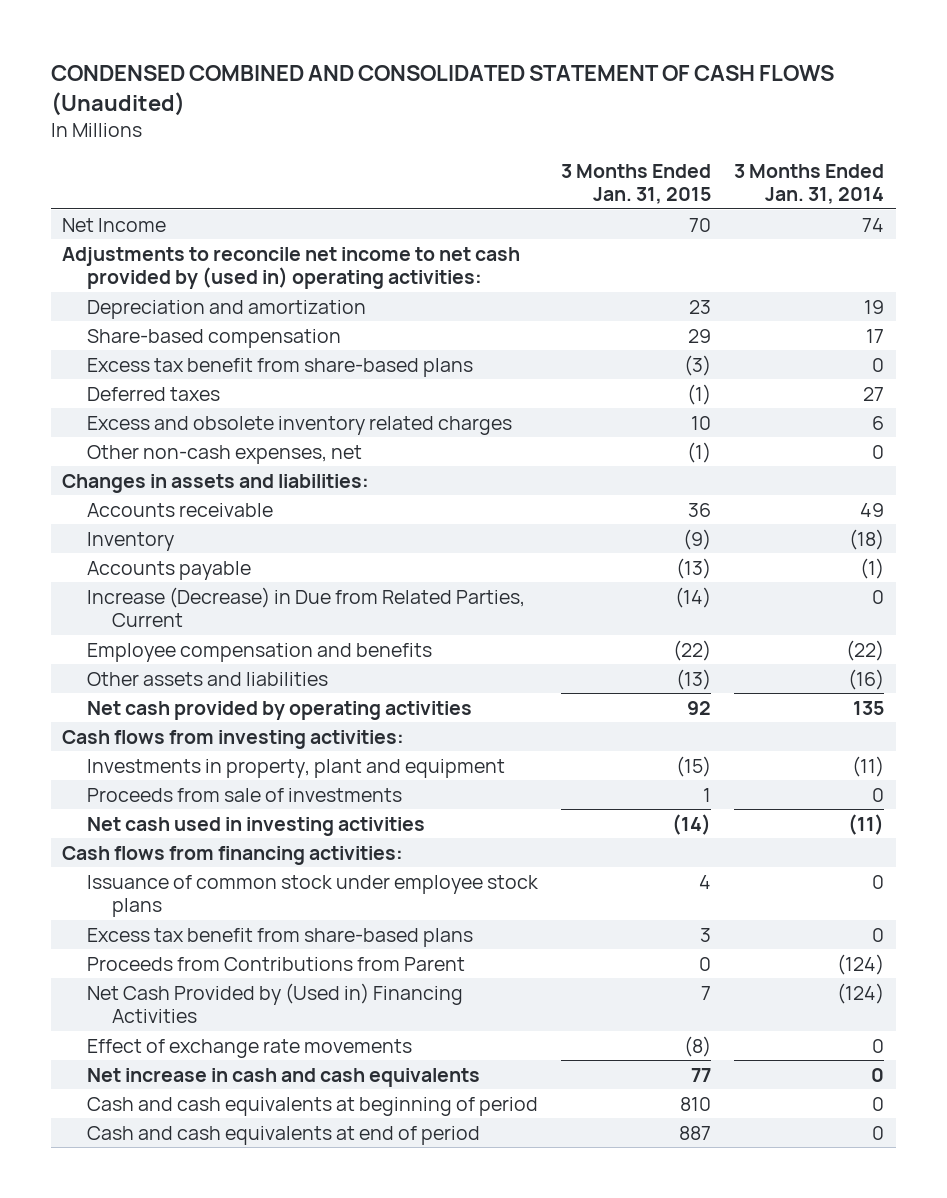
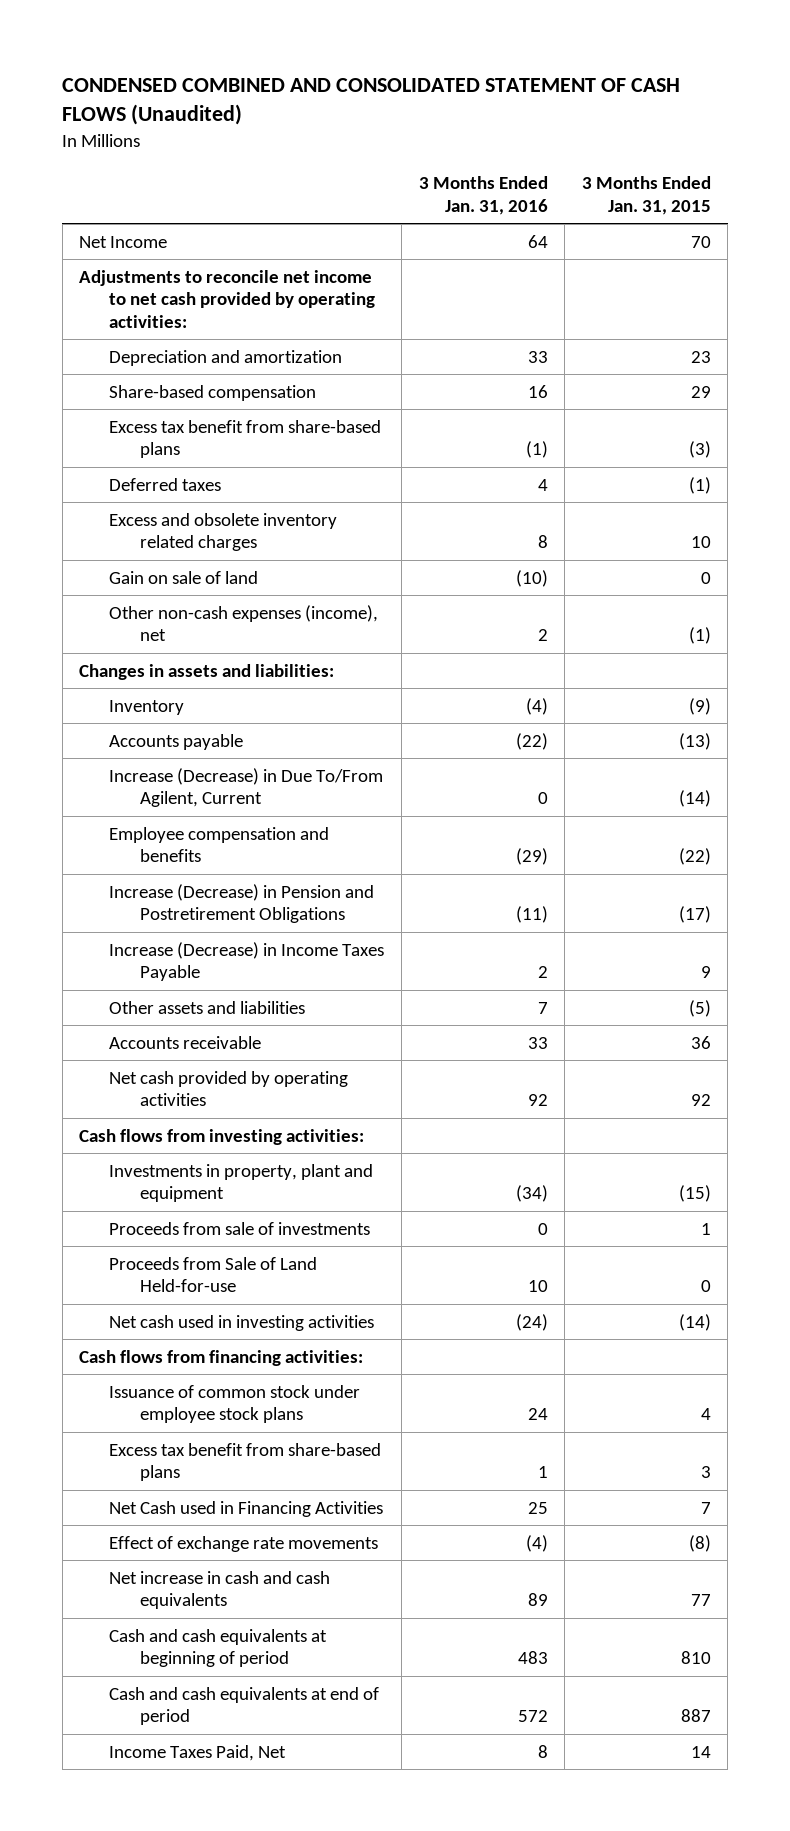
[734,163,885,205] 3 Months Ended Jan. 31, 2014 -> none
none -> [418,176,548,215] 3 Months Ended Jan. 31, 2016
[62,246,521,290] Adjustments to reconcile net income to net cash provided by (used in) operating activities: -> [79,269,376,328] Adjustments to reconcile net income to net cash provided by operating activities:
none -> [109,570,259,584] Gain on sale of land
[87,444,363,464] Other non-cash expenses, net -> [109,604,379,642] Other non-cash expenses (income), net
[87,586,526,628] Increase (Decrease) in Due from Related Parties, Current -> [109,767,384,808] Increase (Decrease) in Due To/From Agilent, Current
none -> [109,883,375,924] Increase (Decrease) in Pension and Postretirement Obligations
none -> [109,941,385,982] Increase (Decrease) in Income Taxes Payable
[676,668,712,690] (13) -> [688,999,711,1017] (5)
[87,502,274,517] Accounts receivable -> [109,1035,262,1049] Accounts receivable
none -> [109,1256,318,1293] Proceeds from Sale of Land Held-for-use
[87,956,466,971] Proceeds from Contributions from Parent -> none
[87,982,464,1024] Net Cash Provided by (Used in) Financing Activities -> [109,1500,384,1517] Net Cash used in Financing Activities
none -> [109,1744,287,1761] Income Taxes Paid, Net

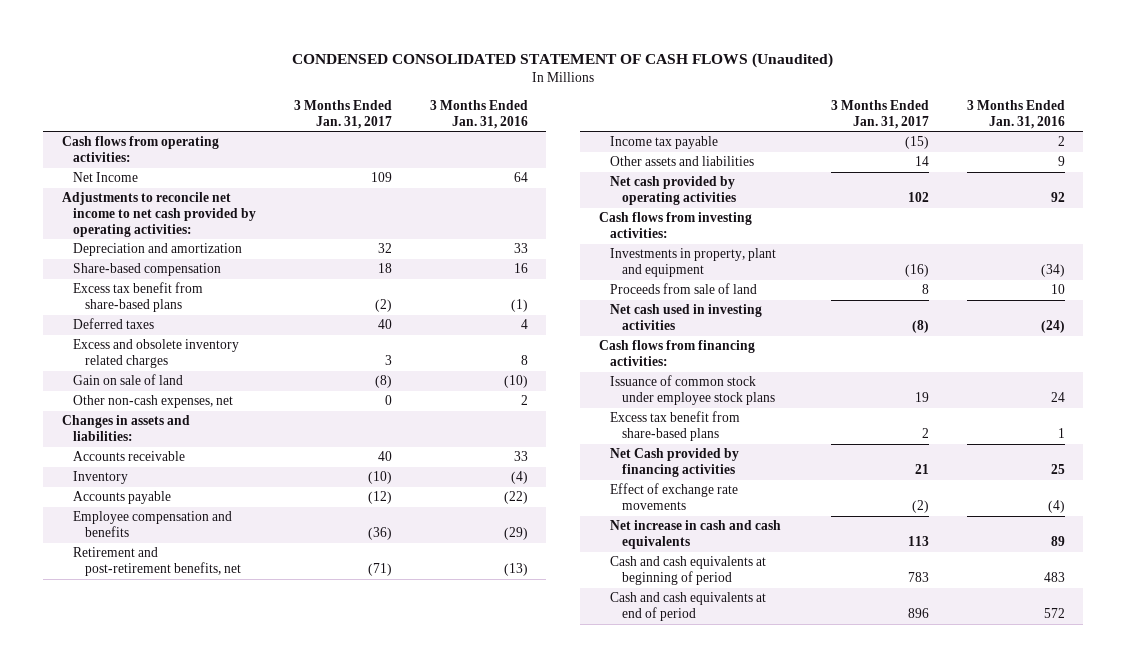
[62,77,681,125] CONDENSED COMBINED AND CONSOLIDATED STATEMENT OF CASH FLOWS (Unaudited) -> [292,52,834,68] CONDENSED CONSOLIDATED STATEMENT OF CASH FLOWS (Unaudited)
[581,176,711,215] 3 Months Ended Jan. 31, 2015 -> none
none -> [293,99,392,129] 3 Months Ended Jan. 31, 2017
none -> [61,136,219,163] Cash flows from operating activities:
[109,604,379,642] Other non-cash expenses (income), net -> [73,395,234,409] Other non-cash expenses, net
[109,1035,262,1049] Accounts receivable -> [73,451,186,462] Accounts receivable
[109,767,384,808] Increase (Decrease) in Due To/From Agilent, Current -> none
[109,883,375,924] Increase (Decrease) in Pension and Postretirement Obligations -> none
none -> [73,547,241,577] Retirement and post-retirement benefits, net
[109,941,385,982] Increase (Decrease) in Income Taxes Payable -> [610,136,719,150] Income tax payable
[537,1001,548,1014] 7 -> [1057,156,1065,167] 9
[109,1221,371,1235] Proceeds from sale of investments -> none
[109,1256,318,1293] Proceeds from Sale of Land Held-for-use -> [610,283,758,295] Proceeds from sale of land
[109,1500,384,1517] Net Cash used in Financing Activities -> [610,448,740,478] Net Cash provided by financing activities
[109,1744,287,1761] Income Taxes Paid, Net -> none

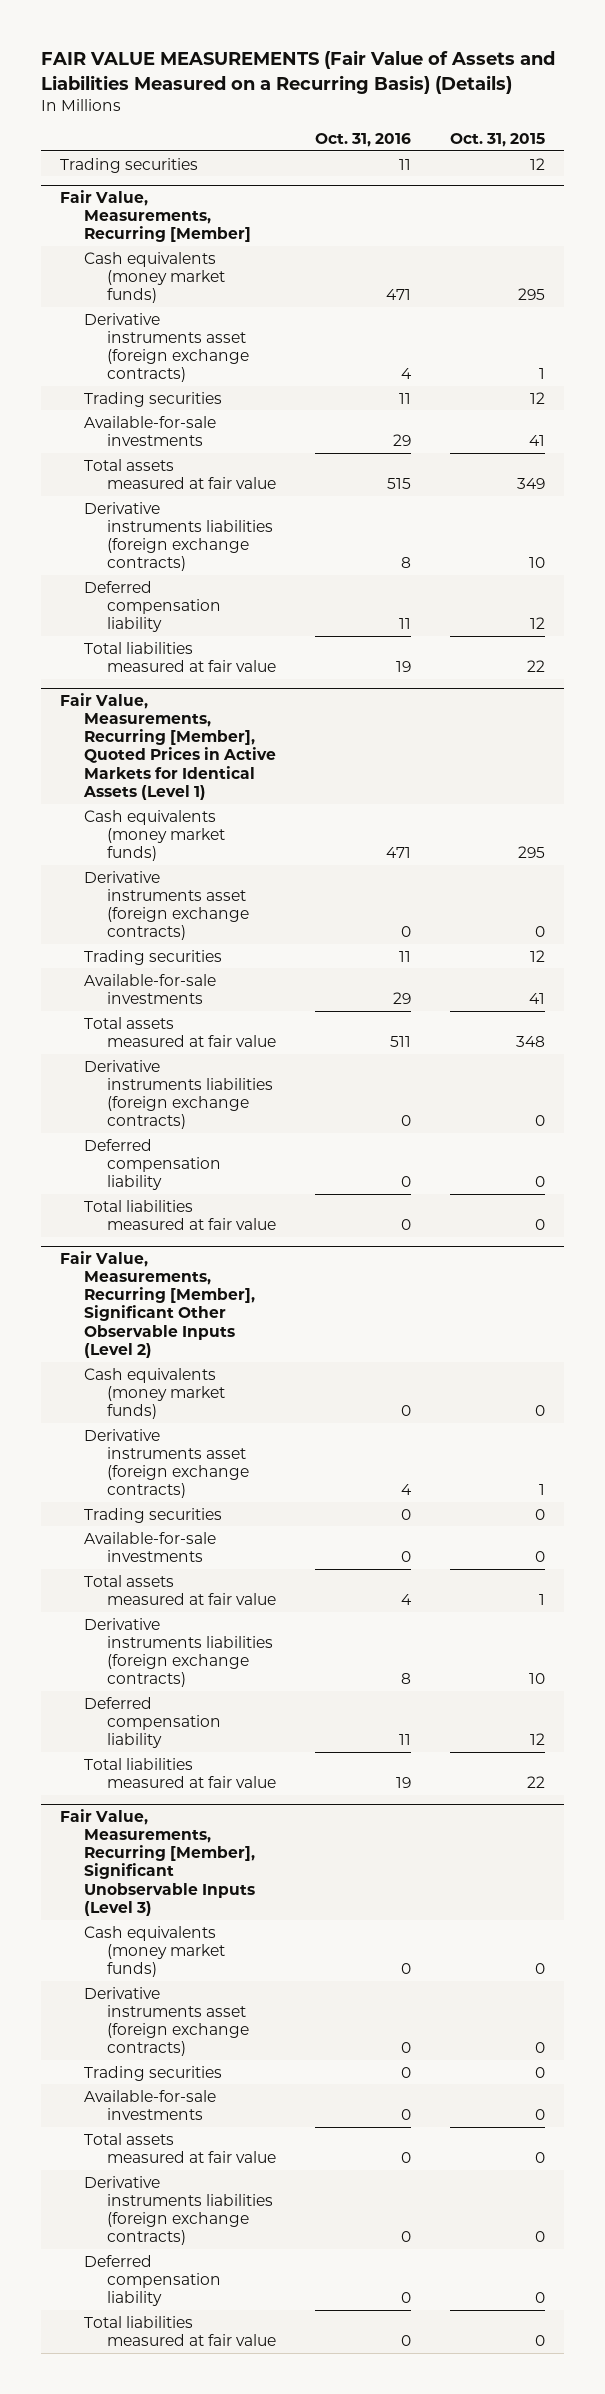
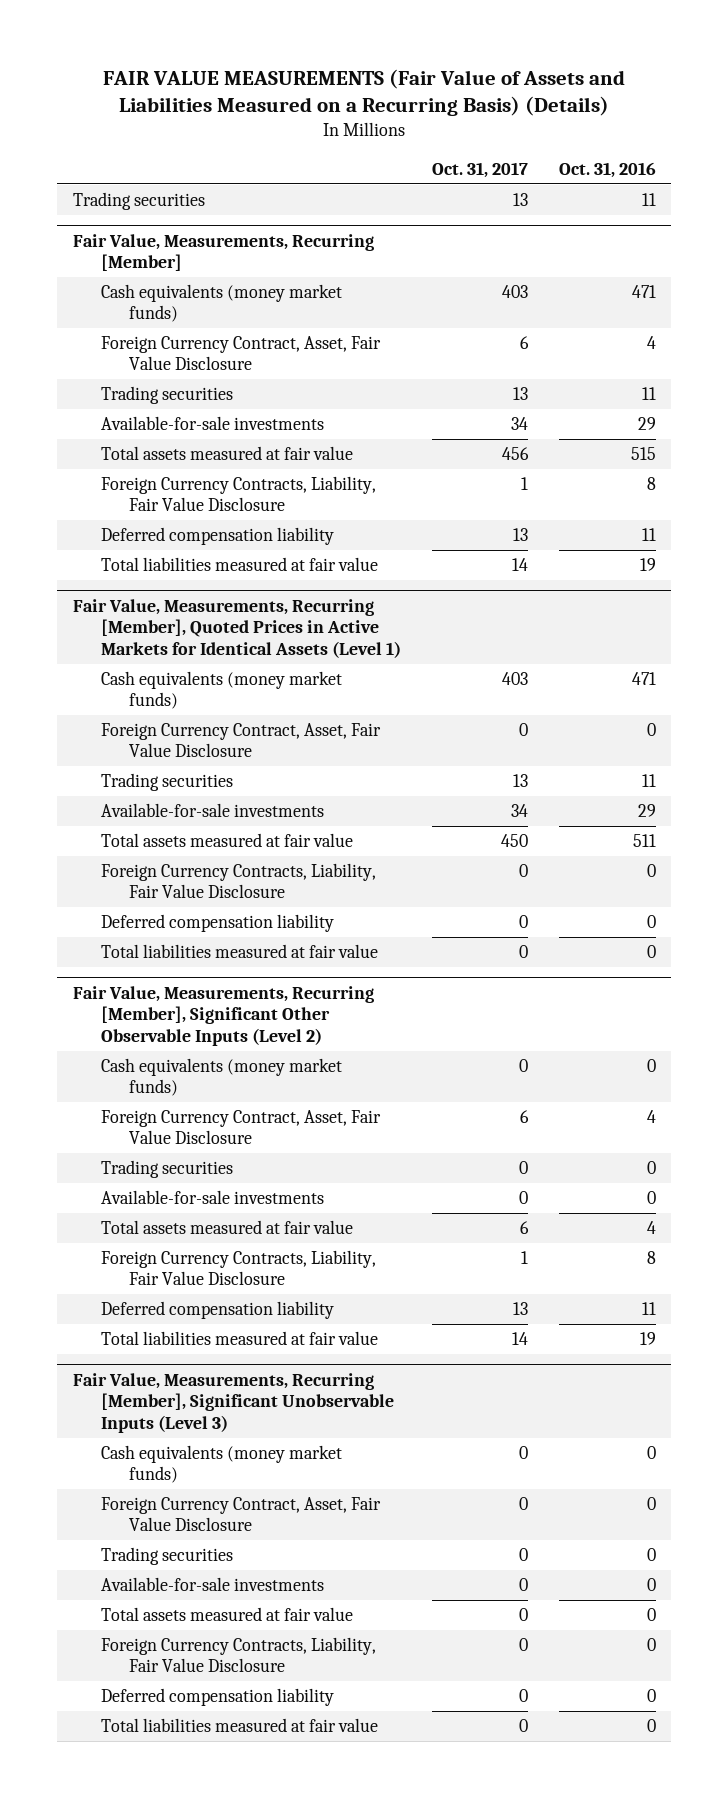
[449,132,545,147] Oct. 31, 2015 -> none
none -> [431,161,528,178] Oct. 31, 2017
[83,312,249,383] Derivative instruments asset (foreign exchange contracts) -> none
none -> [100,336,381,371] Foreign Currency Contract, Asset, Fair Value Disclosure
[83,501,273,572] Derivative instruments liabilities (foreign exchange contracts) -> none
none -> [100,476,376,512] Foreign Currency Contracts, Liability, Fair Value Disclosure
[83,870,249,941] Derivative instruments asset (foreign exchange contracts) -> none
none -> [100,723,381,758] Foreign Currency Contract, Asset, Fair Value Disclosure
[83,1059,273,1130] Derivative instruments liabilities (foreign exchange contracts) -> none
none -> [100,863,376,899] Foreign Currency Contracts, Liability, Fair Value Disclosure
[83,1428,249,1499] Derivative instruments asset (foreign exchange contracts) -> none
none -> [100,1110,381,1145] Foreign Currency Contract, Asset, Fair Value Disclosure
[83,1617,273,1688] Derivative instruments liabilities (foreign exchange contracts) -> none
none -> [100,1250,376,1286] Foreign Currency Contracts, Liability, Fair Value Disclosure
[83,1986,249,2057] Derivative instruments asset (foreign exchange contracts) -> none
none -> [100,1497,381,1532] Foreign Currency Contract, Asset, Fair Value Disclosure
[83,2175,273,2246] Derivative instruments liabilities (foreign exchange contracts) -> none
none -> [100,1637,376,1673] Foreign Currency Contracts, Liability, Fair Value Disclosure

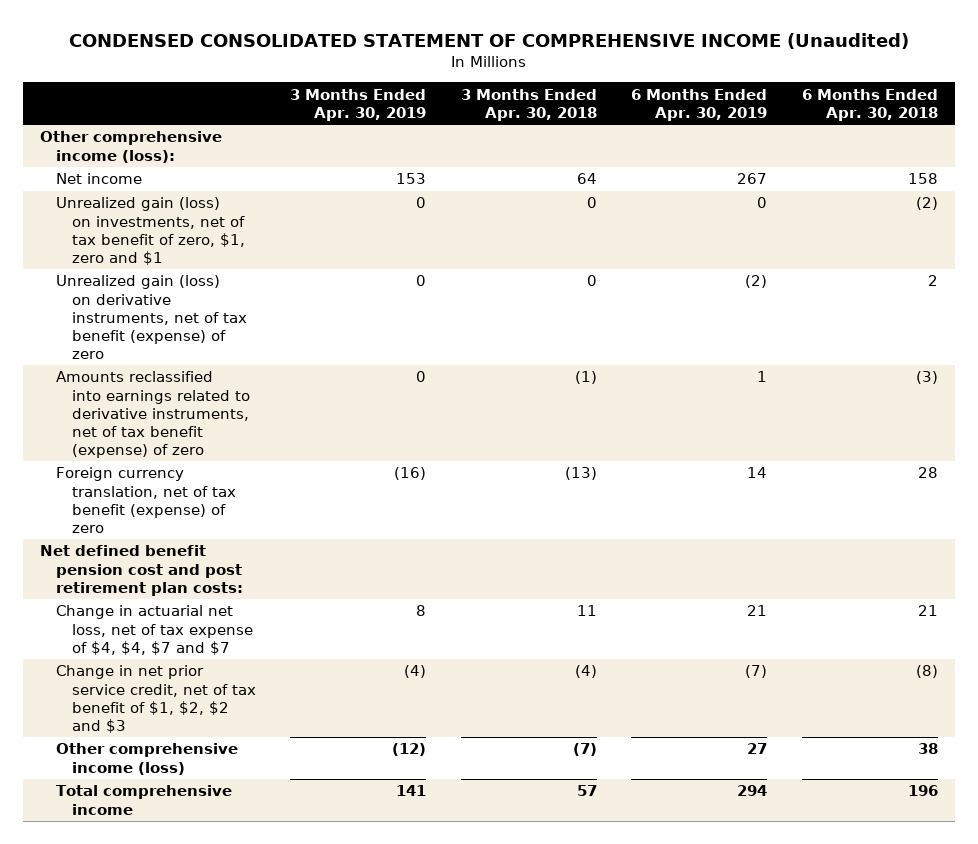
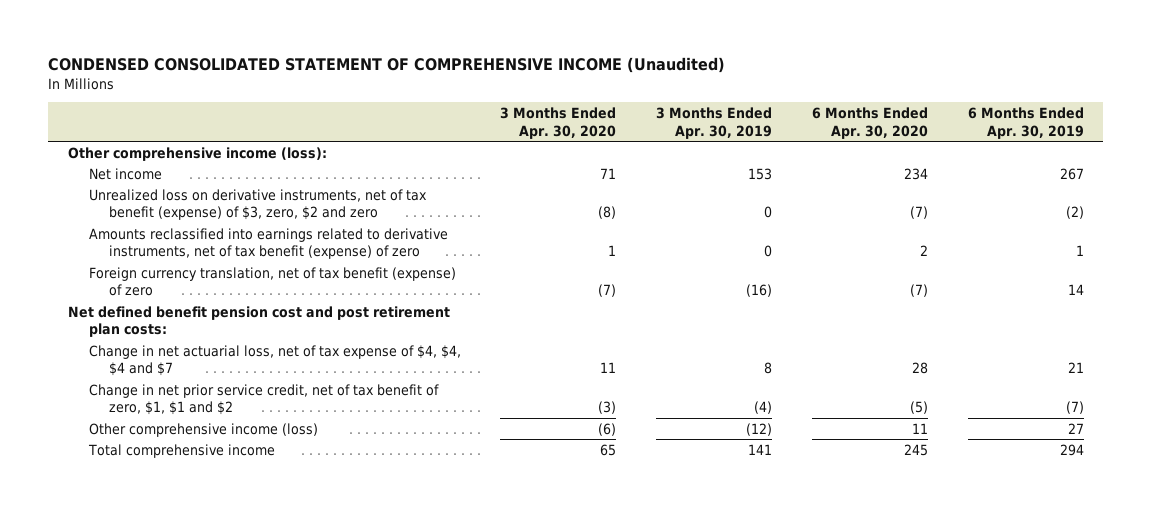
[460,88,597,121] 3 Months Ended Apr. 30, 2018 -> none
[801,88,938,121] 6 Months Ended Apr. 30, 2018 -> none
none -> [500,107,617,139] 3 Months Ended Apr. 30, 2020
none -> [811,107,928,139] 6 Months Ended Apr. 30, 2020
[55,197,245,265] Unrealized gain (loss) on investments, net of tax benefit of zero, $1, zero and $1 -> none
[55,275,247,359] Unrealized gain (loss) on derivative instruments, net of tax benefit (expense) of zero -> [88,188,427,221] Unrealized loss on derivative instruments, net of tax benefit (expense) of $3, zero, $2 and zero
[55,605,253,655] Change in actuarial net loss, net of tax expense of $4, $4, $7 and $7 -> [88,344,461,377] Change in net actuarial loss, net of tax expense of $4, $4, $4 and $7
[55,665,256,733] Change in net prior service credit, net of tax benefit of $1, $2, $2 and $3 -> [88,383,439,416] Change in net prior service credit, net of tax benefit of zero, $1, $1 and $2

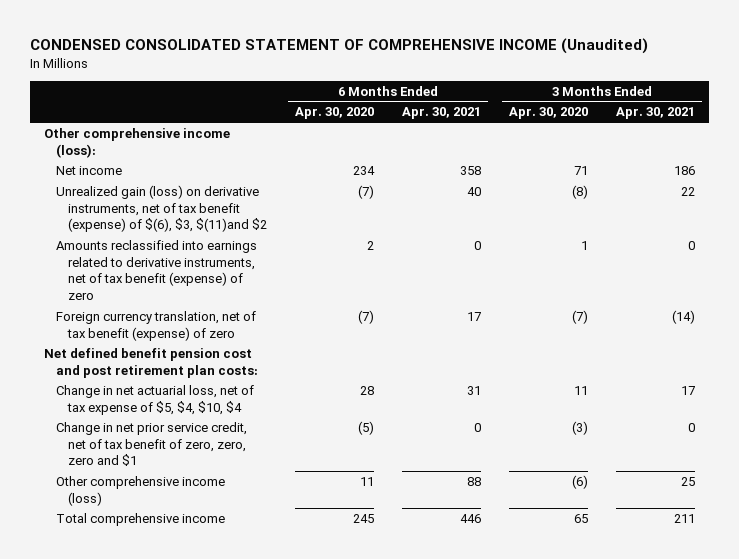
[656,107,773,139] 3 Months Ended Apr. 30, 2019 -> none
[967,107,1084,139] 6 Months Ended Apr. 30, 2019 -> none
none -> [401,107,481,120] Apr. 30, 2021
none -> [616,107,696,120] Apr. 30, 2021
[88,188,427,221] Unrealized loss on derivative instruments, net of tax benefit (expense) of $3, zero, $2 and zero -> [55,185,267,233] Unrealized gain (loss) on derivative instruments, net of tax benefit (expense) of $(6), $3, $(11)and $2
[88,344,461,377] Change in net actuarial loss, net of tax expense of $4, $4, $4 and $7 -> [55,385,254,415] Change in net actuarial loss, net of tax expense of $5, $4, $10, $4
[88,383,439,416] Change in net prior service credit, net of tax benefit of zero, $1, $1 and $2 -> [55,422,247,467] Change in net prior service credit, net of tax benefit of zero, zero, zero and $1

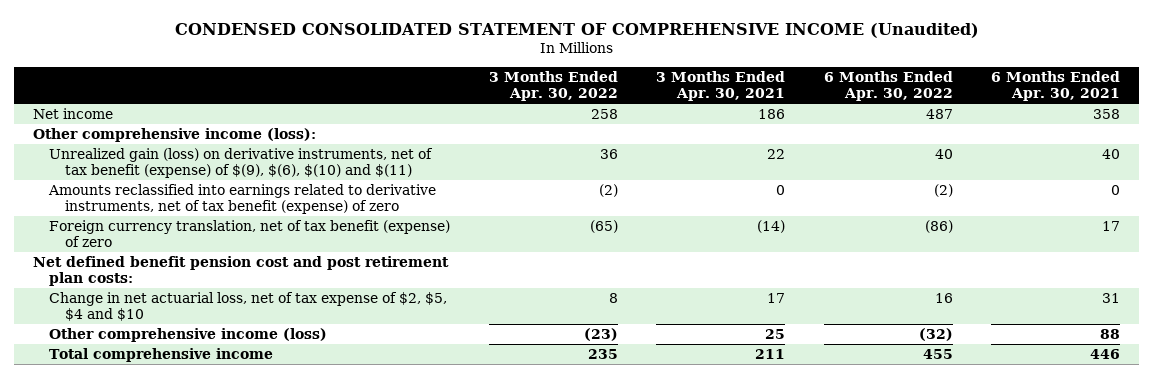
[294,107,374,120] Apr. 30, 2020 -> none
[509,107,589,120] Apr. 30, 2020 -> none
none -> [488,70,618,101] 3 Months Ended Apr. 30, 2022
none -> [823,70,953,101] 6 Months Ended Apr. 30, 2022
[43,128,230,158] Other comprehensive income (loss): -> [32,128,316,143] Other comprehensive income (loss):
[55,185,267,233] Unrealized gain (loss) on derivative instruments, net of tax benefit (expense) of $(6), $3, $(11)and $2 -> [49,148,434,179] Unrealized gain (loss) on derivative instruments, net of tax benefit (expense) of $(9), $(6), $(10) and $(11)
[55,422,247,467] Change in net prior service credit, net of tax benefit of zero, zero, zero and $1 -> none
[55,385,254,415] Change in net actuarial loss, net of tax expense of $5, $4, $10, $4 -> [49,292,448,322] Change in net actuarial loss, net of tax expense of $2, $5, $4 and $10

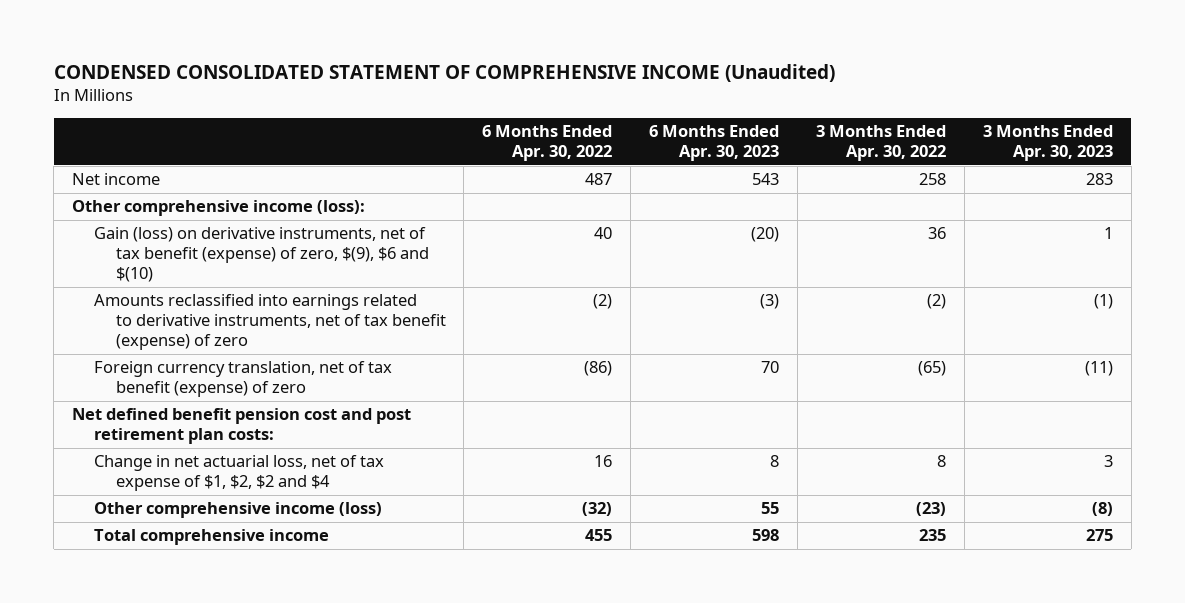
[656,70,786,101] 3 Months Ended Apr. 30, 2021 -> none
[991,70,1121,101] 6 Months Ended Apr. 30, 2021 -> none
none -> [649,125,780,162] 6 Months Ended Apr. 30, 2023
none -> [982,125,1113,162] 3 Months Ended Apr. 30, 2023
[49,148,434,179] Unrealized gain (loss) on derivative instruments, net of tax benefit (expense) of $(9), $(6), $(10) and $(11) -> [93,227,429,283] Gain (loss) on derivative instruments, net of tax benefit (expense) of zero, $(9), $6 and $(10)
[49,292,448,322] Change in net actuarial loss, net of tax expense of $2, $5, $4 and $10 -> [93,455,384,492] Change in net actuarial loss, net of tax expense of $1, $2, $2 and $4

